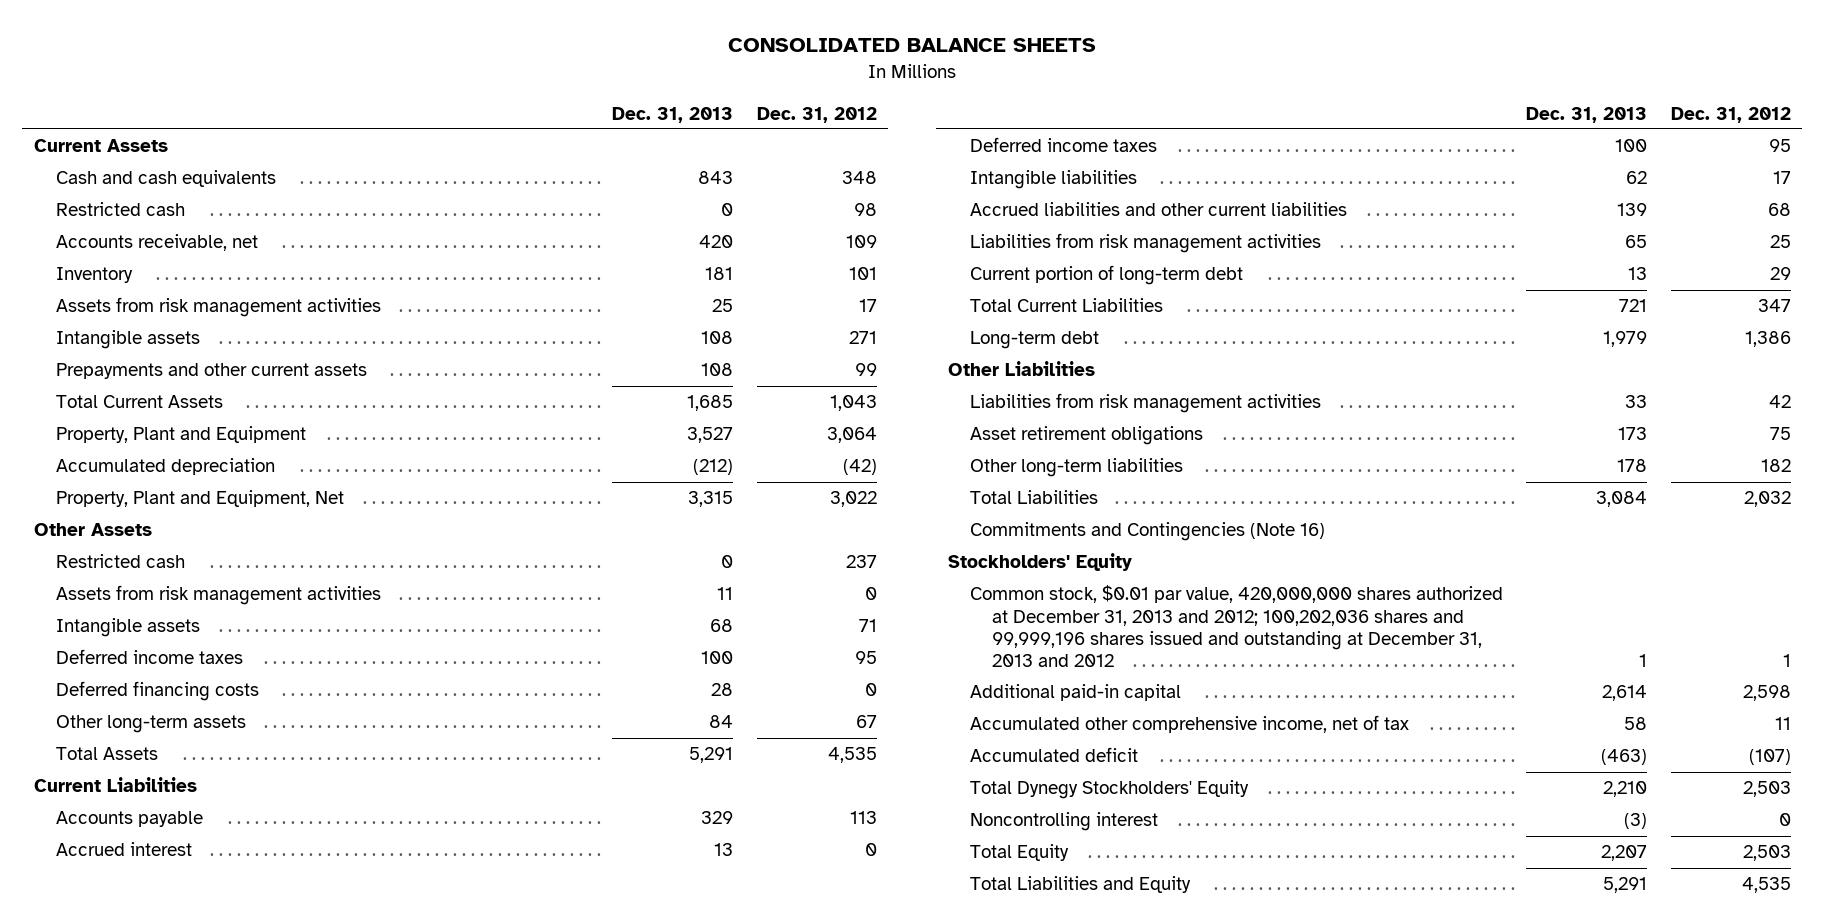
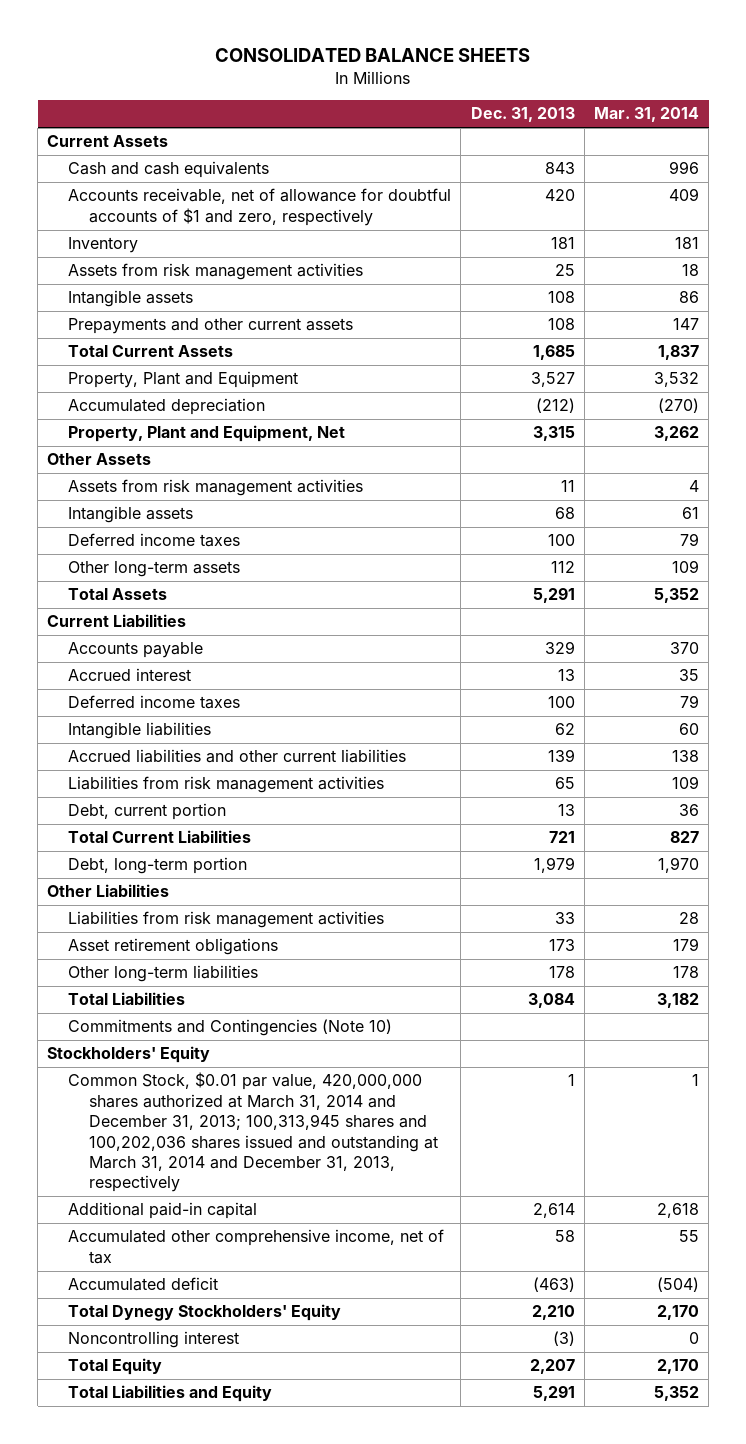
[756,106,877,123] Dec. 31, 2012 -> none
none -> [593,107,699,123] Mar. 31, 2014
[56,202,186,217] Restricted cash -> none
[56,234,259,252] Accounts receivable, net -> [68,188,452,226] Accounts receivable, net of allowance for doubtful accounts of $1 and zero, respectively
[56,554,186,569] Restricted cash -> none
[56,681,260,702] Deferred financing costs -> none
[709,715,734,729] 84 -> [550,561,575,574] 112
[970,265,1244,286] Current portion of long-term debt -> [68,803,227,821] Debt, current portion
[970,331,1100,350] Long-term debt -> [68,857,248,875] Debt, long-term portion
[970,522,1326,542] Commitments and Contingencies (Note 16) -> [68,1019,393,1037] Commitments and Contingencies (Note 10)
[970,585,1504,667] Common stock, $0.01 par value, 420,000,000 shares authorized at December 31, 2013 and 2012; 100,202,036 shares and 99,999,196 shares issued and outstanding at December 31, 2013 and 2012 -> [68,1072,439,1193] Common Stock, $0.01 par value, 420,000,000 shares authorized at March 31, 2014 and December 31, 2013; 100,313,945 shares and 100,202,036 shares issued and outstanding at March 31, 2014 and December 31, 2013, respectively

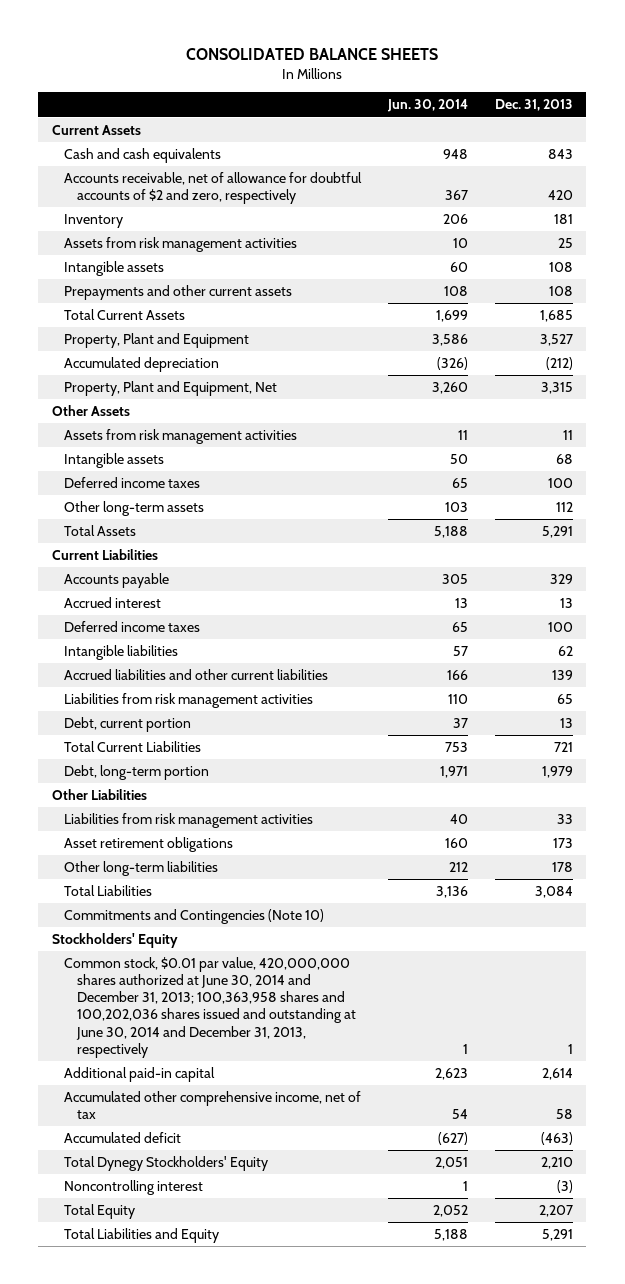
[593,107,699,123] Mar. 31, 2014 -> none
none -> [387,99,469,113] Jun. 30, 2014
[68,188,452,226] Accounts receivable, net of allowance for doubtful accounts of $1 and zero, respectively -> [64,171,363,205] Accounts receivable, net of allowance for doubtful accounts of $2 and zero, respectively
[68,1072,439,1193] Common Stock, $0.01 par value, 420,000,000 shares authorized at March 31, 2014 and December 31, 2013; 100,313,945 shares and 100,202,036 shares issued and outstanding at March 31, 2014 and December 31, 2013, respectively -> [64,956,356,1058] Common stock, $0.01 par value, 420,000,000 shares authorized at June 30, 2014 and December 31, 2013; 100,363,958 shares and 100,202,036 shares issued and outstanding at June 30, 2014 and December 31, 2013, respectively

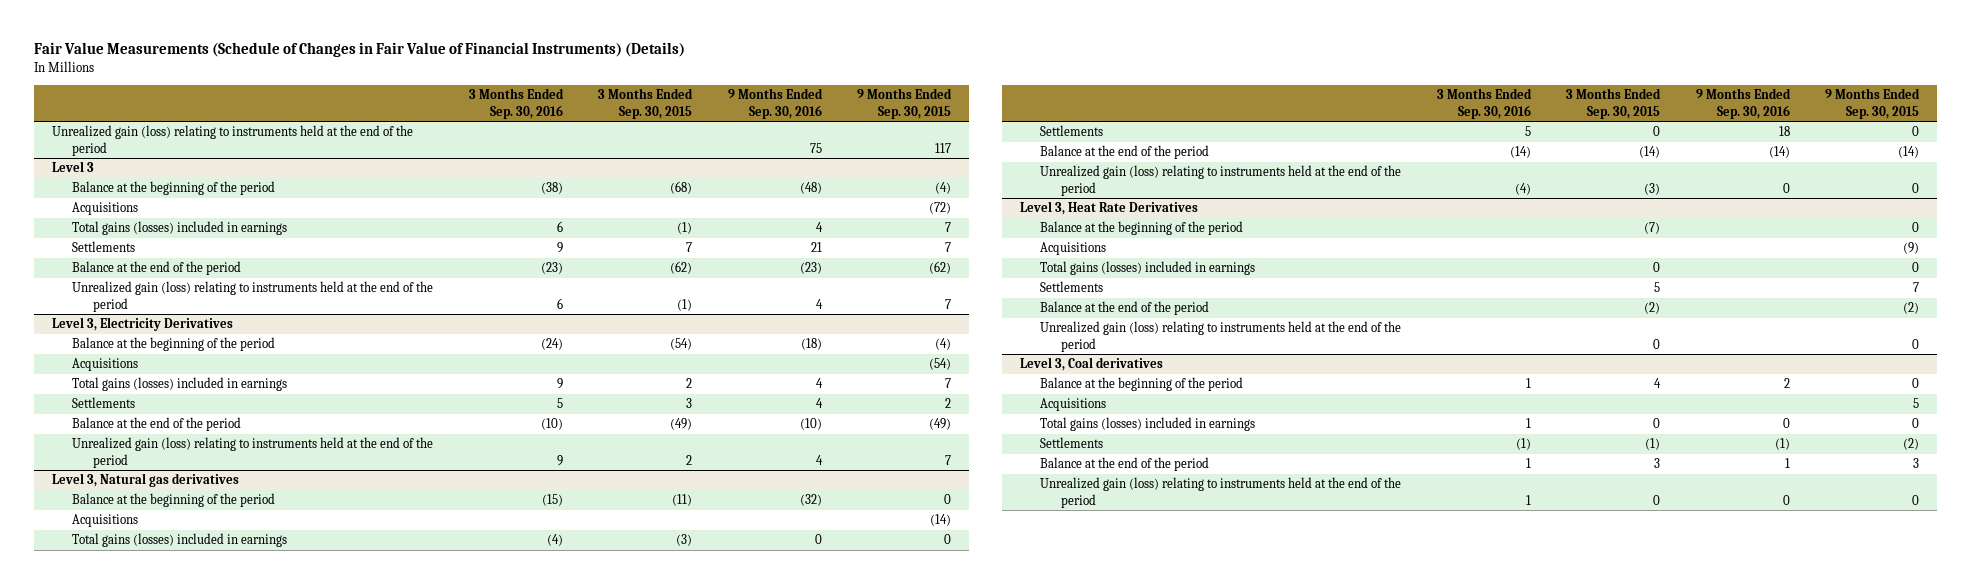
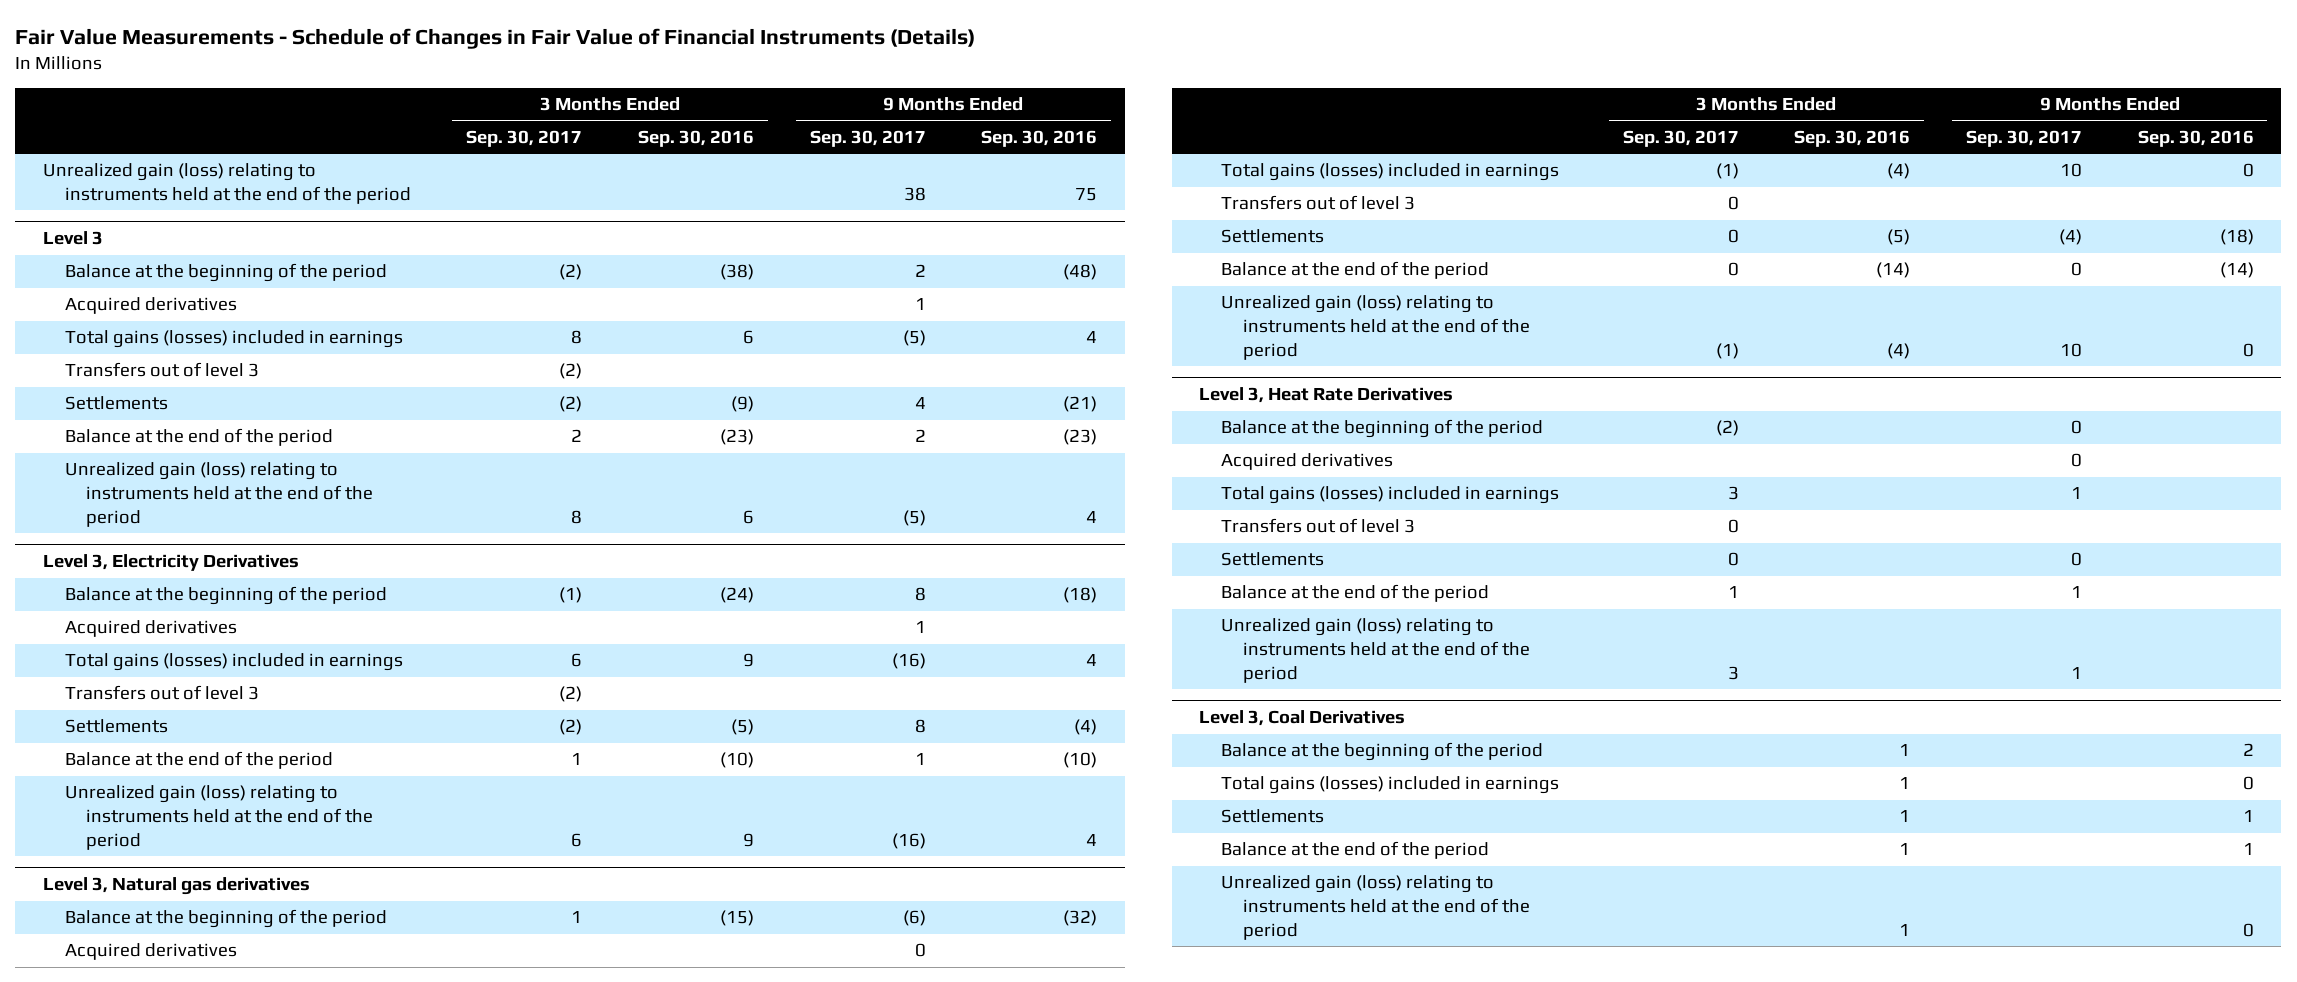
[33,42,685,58] Fair Value Measurements (Schedule of Changes in Fair Value of Financial Instruments) (Details) -> [15,28,976,50] Fair Value Measurements - Schedule of Changes in Fair Value of Financial Instruments (Details)
[598,88,694,119] 3 Months Ended Sep. 30, 2015 -> none
[857,88,953,119] 9 Months Ended Sep. 30, 2015 -> none
none -> [466,130,583,148] Sep. 30, 2017
none -> [809,130,926,148] Sep. 30, 2017
[72,202,139,216] Acquisitions -> [64,297,237,315] Acquired derivatives
none -> [64,362,259,378] Transfers out of level 3
[556,242,563,254] 9 -> [731,396,755,413] (9)
[810,242,822,253] 21 -> [1063,396,1098,413] (21)
[72,358,139,372] Acquisitions -> [64,620,237,638] Acquired derivatives
none -> [64,685,259,701] Transfers out of level 3
[556,398,563,409] 5 -> [731,719,755,736] (5)
[815,398,823,409] 4 -> [1074,719,1098,736] (4)
[72,514,139,528] Acquisitions -> [64,943,237,961] Acquired derivatives
none -> [1221,195,1416,211] Transfers out of level 3
[1524,126,1531,137] 5 -> [1887,229,1911,246] (5)
[1778,126,1790,137] 18 -> [2219,229,2254,246] (18)
[1040,242,1107,256] Acquisitions -> [1221,453,1394,471] Acquired derivatives
none -> [1221,518,1416,534] Transfers out of level 3
[1019,357,1163,372] Level 3, Coal derivatives -> [1199,710,1406,727] Level 3, Coal Derivatives
[1040,398,1107,412] Acquisitions -> none
[1515,438,1531,451] (1) -> [1899,810,1911,823] 1
[1774,438,1790,451] (1) -> [2242,810,2254,823] 1

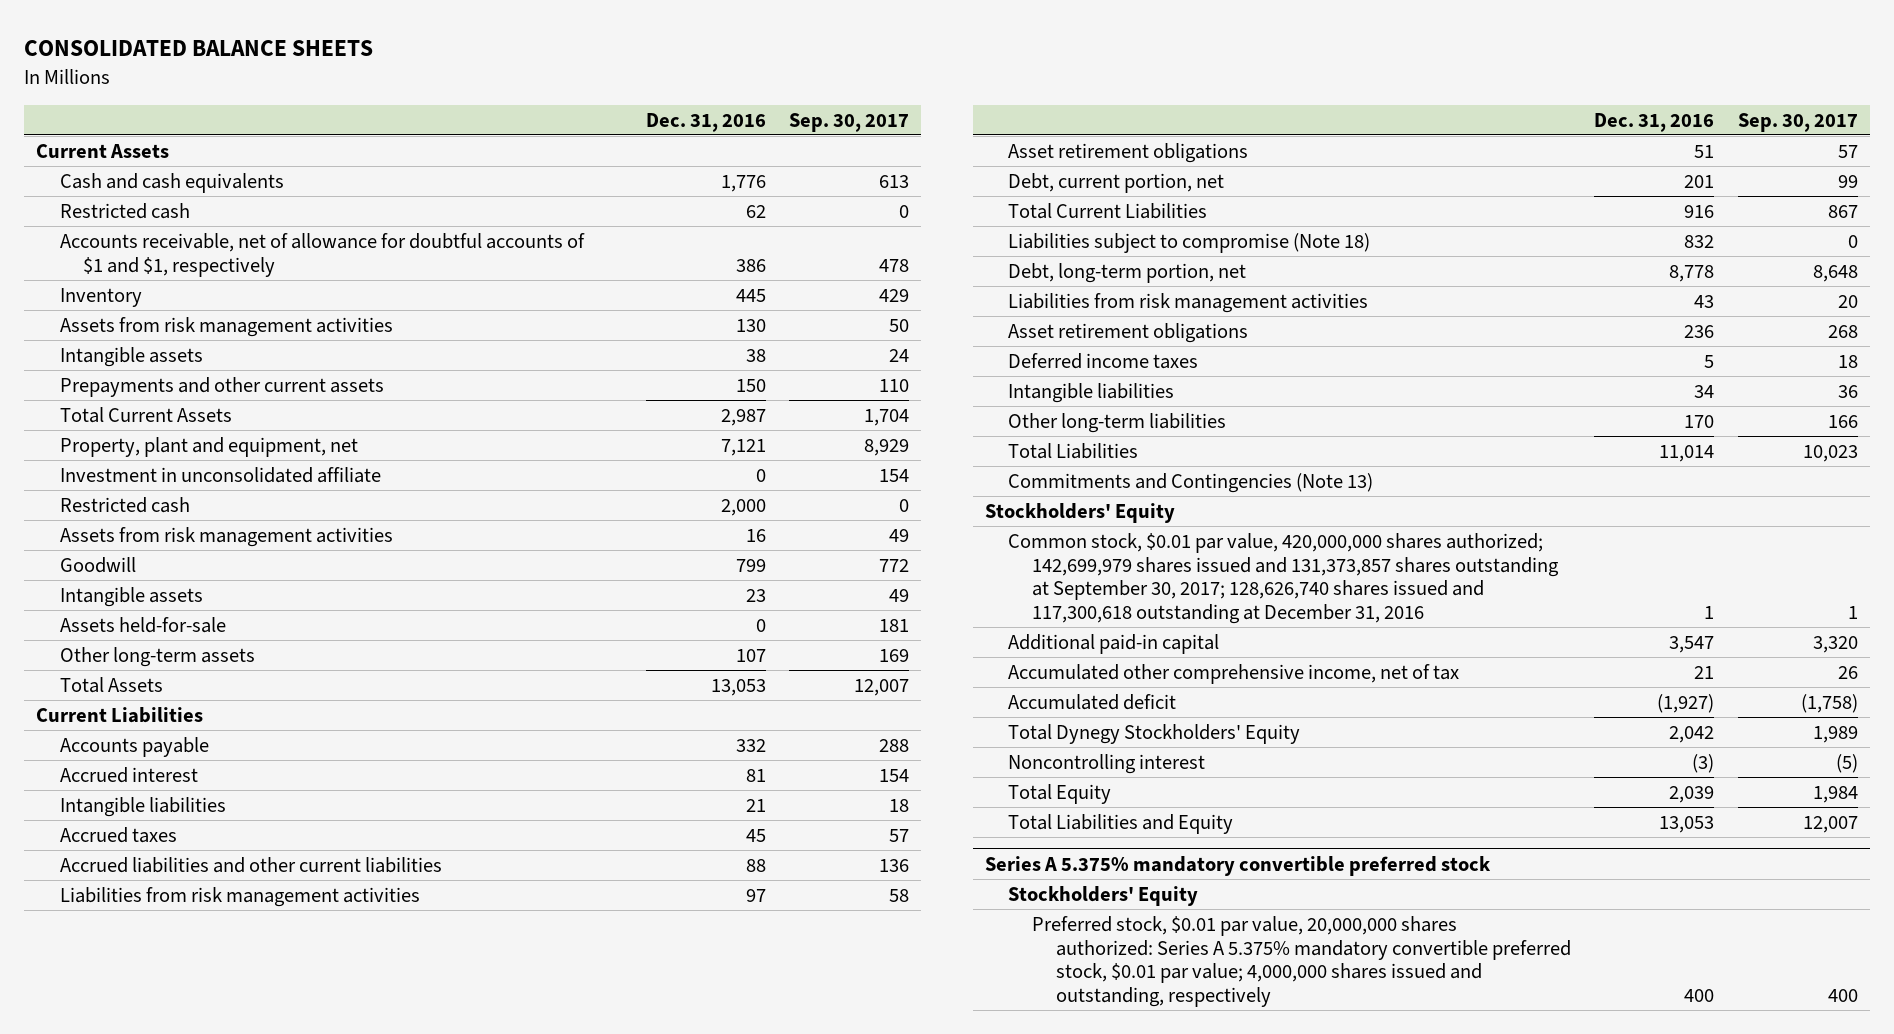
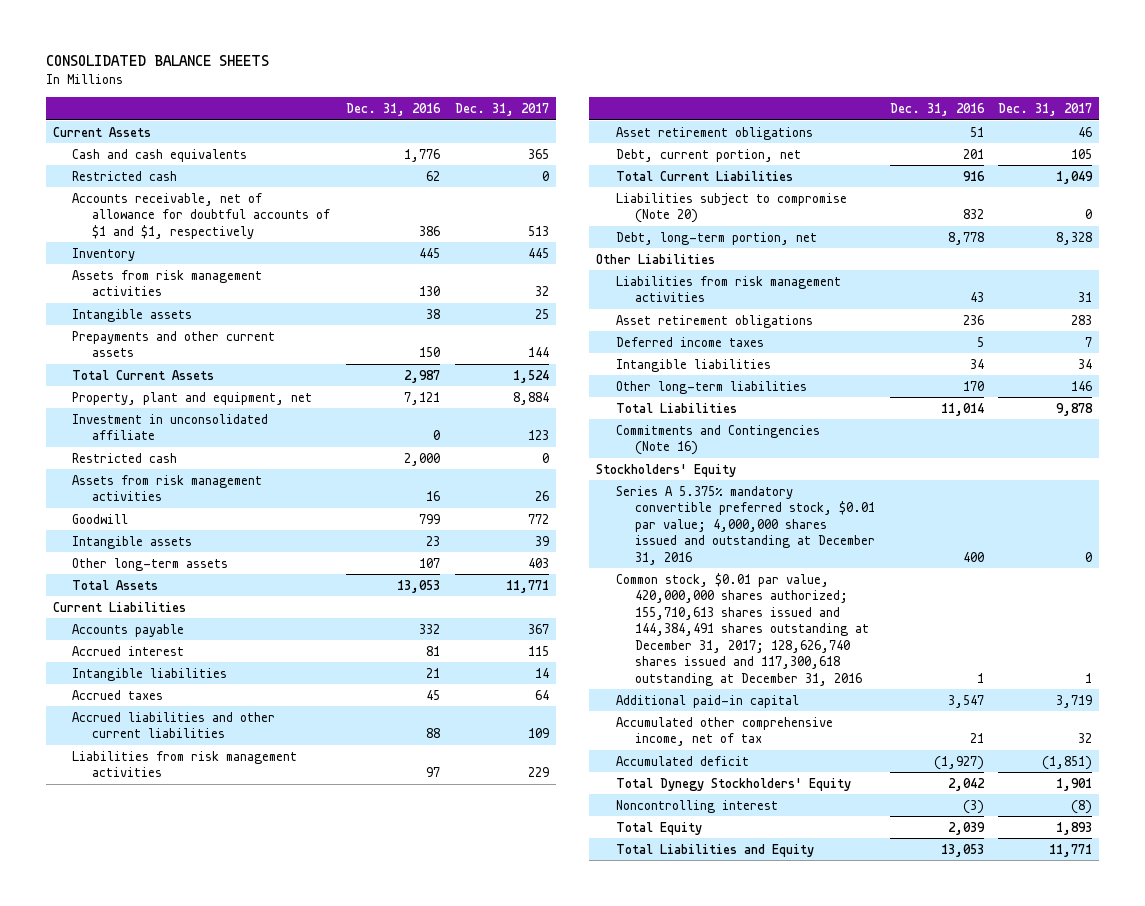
[789,112,910,132] Sep. 30, 2017 -> none
none -> [454,103,549,117] Dec. 31, 2017
[59,616,226,633] Assets held-for-sale -> none
[1008,232,1371,253] Liabilities subject to compromise (Note 18) -> [615,192,847,224] Liabilities subject to compromise (Note 20)
none -> [596,253,716,264] Other Liabilities
[1008,472,1374,493] Commitments and Contingencies (Note 13) -> [615,424,820,456] Commitments and Contingencies (Note 16)
none -> [615,485,875,565] Series A 5.375% mandatory convertible preferred stock, $0.01 par value; 4,000,000 shares issued and outstanding at December 31, 2016
[1008,532,1560,625] Common stock, $0.01 par value, 420,000,000 shares authorized; 142,699,979 shares issued and 131,373,857 shares outstanding at September 30, 2017; 128,626,740 shares issued and 117,300,618 outstanding at December 31, 2016 -> [615,572,869,686] Common stock, $0.01 par value, 420,000,000 shares authorized; 155,710,613 shares issued and 144,384,491 shares outstanding at December 31, 2017; 128,626,740 shares issued and 117,300,618 outstanding at December 31, 2016
[984,855,1491,876] Series A 5.375% mandatory convertible preferred stock -> none
[1008,885,1199,906] Stockholders' Equity -> none
[1032,915,1571,1008] Preferred stock, $0.01 par value, 20,000,000 shares authorized: Series A 5.375% mandatory convertible preferred stock, $0.01 par value; 4,000,000 shares issued and outstanding, respectively -> none

